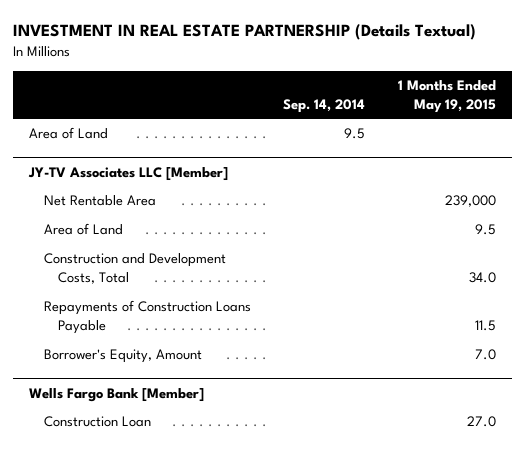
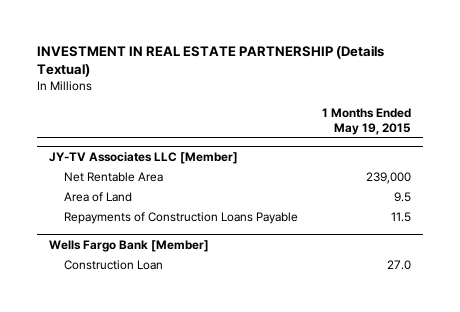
[283,98,366,113] Sep. 14, 2014 -> none
[29,127,109,140] Area of Land -> none
[43,253,226,285] Construction and Development Costs, Total -> none
[43,349,202,364] Borrower's Equity, Amount -> none

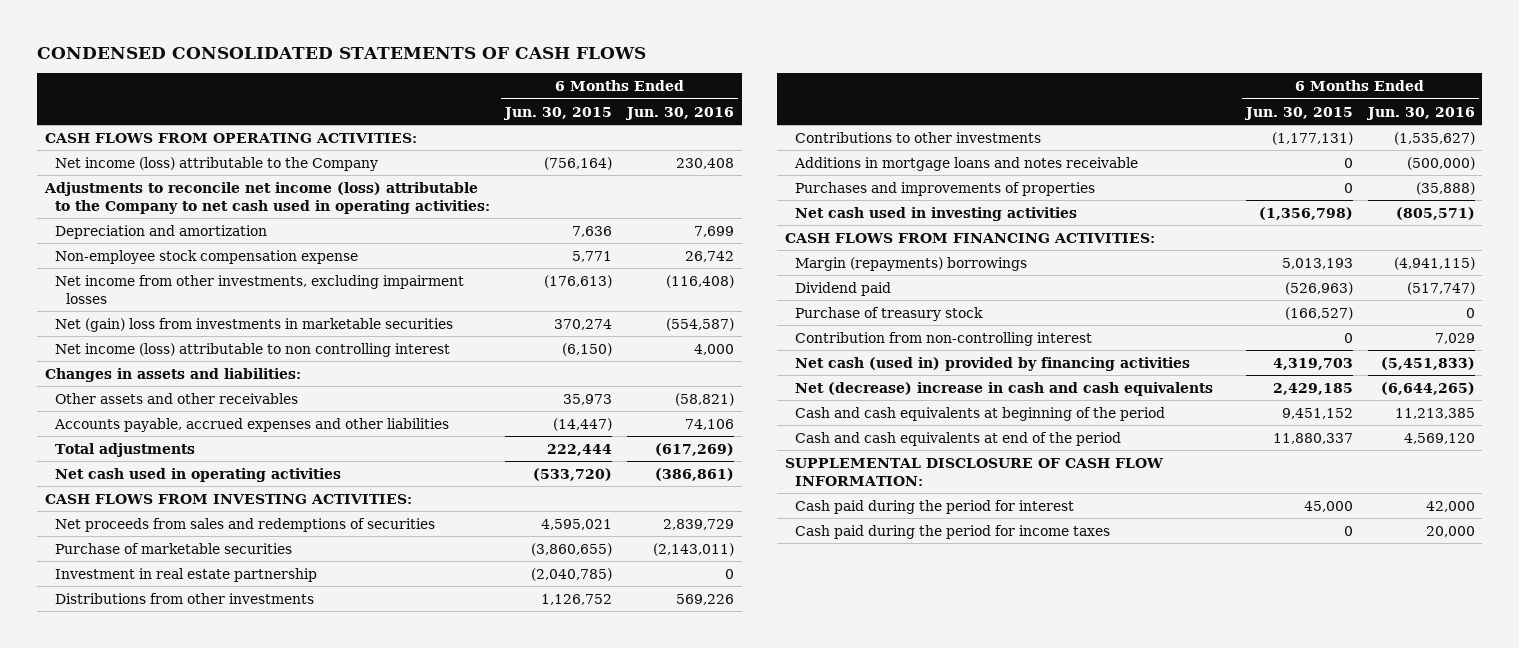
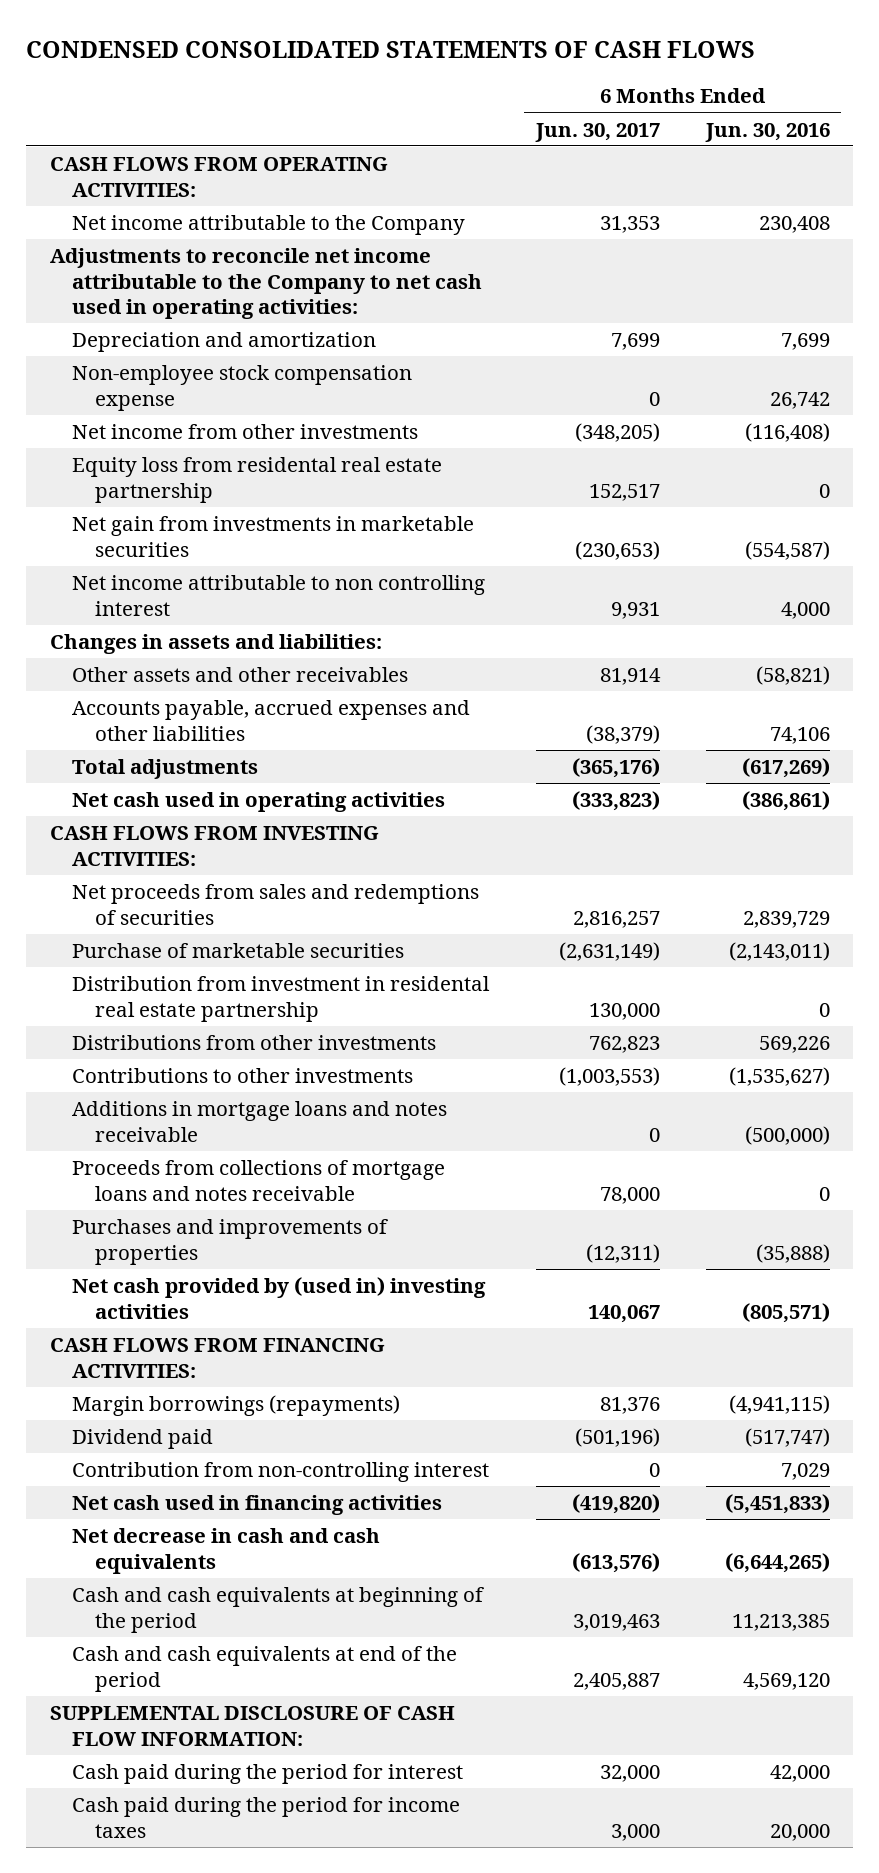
[503,106,613,120] Jun. 30, 2015 -> none
none -> [534,122,660,142] Jun. 30, 2017
[55,156,379,171] Net income (loss) attributable to the Company -> [72,215,466,236] Net income attributable to the Company
[43,181,491,214] Adjustments to reconcile net income (loss) attributable to the Company to net cash used in operating activities: -> [49,248,483,320] Adjustments to reconcile net income attributable to the Company to net cash used in operating activities:
[55,274,465,304] Net income from other investments, excluding impairment losses -> [72,424,419,440] Net income from other investments
none -> [72,457,443,503] Equity loss from residental real estate partnership
[55,317,454,332] Net (gain) loss from investments in marketable securities -> [72,516,475,557] Net gain from investments in marketable securities
[55,342,451,357] Net income (loss) attributable to non controlling interest -> [72,575,486,616] Net income attributable to non controlling interest
[55,567,318,582] Investment in real estate partnership -> [72,976,491,1022] Distribution from investment in residental real estate partnership
none -> [72,1160,446,1201] Proceeds from collections of mortgage loans and notes receivable
[795,206,1078,221] Net cash used in investing activities -> [72,1277,487,1319] Net cash provided by (used in) investing activities
[795,256,1028,271] Margin (repayments) borrowings -> [72,1395,401,1417] Margin borrowings (repayments)
[795,306,984,321] Purchase of treasury stock -> none
[795,356,1191,371] Net cash (used in) provided by financing activities -> [72,1495,443,1516] Net cash used in financing activities
[795,381,1214,396] Net (decrease) increase in cash and cash equivalents -> [72,1528,381,1574] Net decrease in cash and cash equivalents

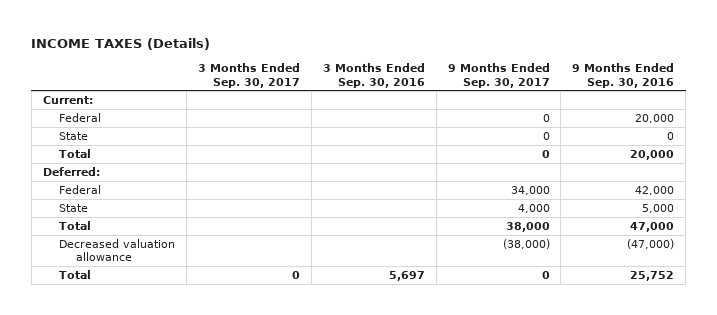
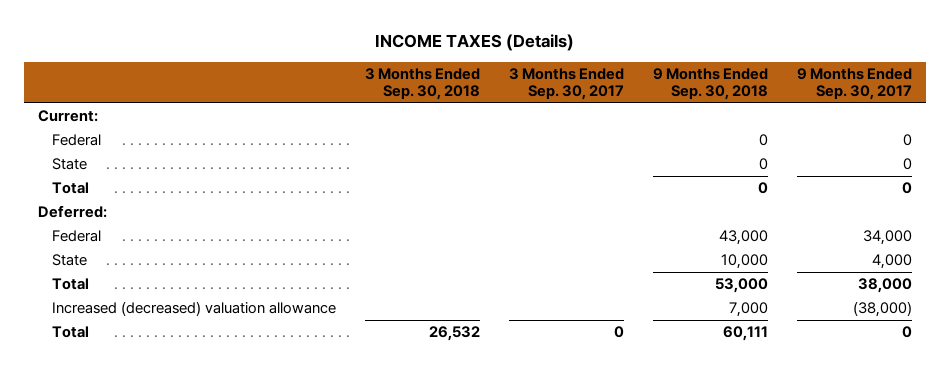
[322,63,425,88] 3 Months Ended Sep. 30, 2016 -> none
[572,63,675,88] 9 Months Ended Sep. 30, 2016 -> none
none -> [364,67,480,101] 3 Months Ended Sep. 30, 2018
none -> [652,67,768,101] 9 Months Ended Sep. 30, 2018
[59,238,176,262] Decreased valuation allowance -> [51,301,336,317] Increased (decreased) valuation allowance

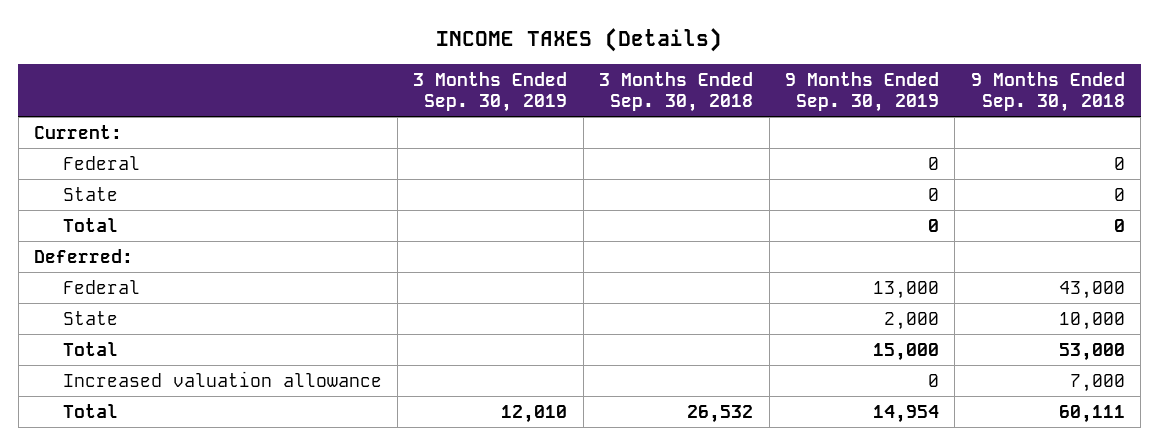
[508,67,624,101] 3 Months Ended Sep. 30, 2017 -> none
[796,67,912,101] 9 Months Ended Sep. 30, 2017 -> none
none -> [413,71,568,112] 3 Months Ended Sep. 30, 2019
none -> [784,71,939,112] 9 Months Ended Sep. 30, 2019
[51,301,336,317] Increased (decreased) valuation allowance -> [62,370,382,387] Increased valuation allowance

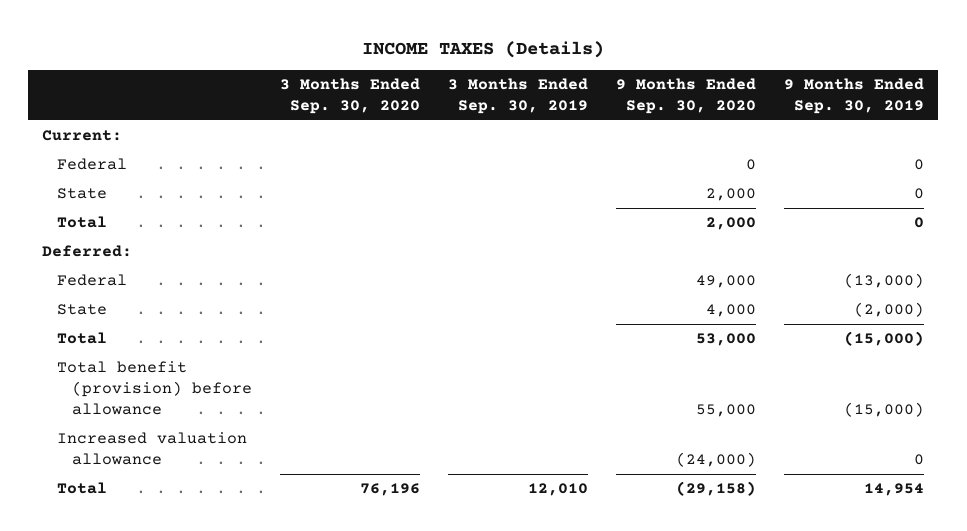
[599,71,754,112] 3 Months Ended Sep. 30, 2018 -> none
[970,71,1125,112] 9 Months Ended Sep. 30, 2018 -> none
none -> [280,78,421,115] 3 Months Ended Sep. 30, 2020
none -> [616,78,757,115] 9 Months Ended Sep. 30, 2020
[872,280,939,299] 13,000 -> [844,273,925,289] (13,000)
[883,311,939,330] 2,000 -> [854,302,925,318] (2,000)
[872,342,939,361] 15,000 -> [844,331,925,347] (15,000)
none -> [57,361,253,415] Total benefit (provision) before allowance

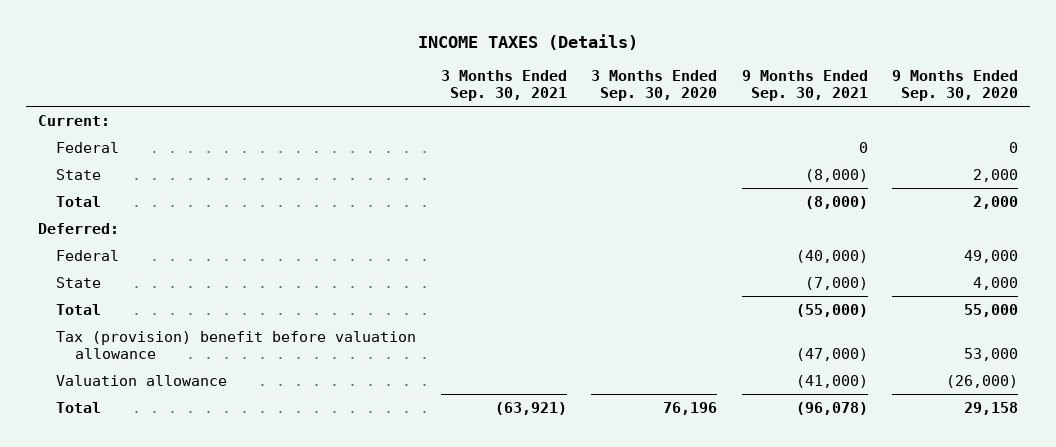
[448,78,589,115] 3 Months Ended Sep. 30, 2019 -> none
[784,78,925,115] 9 Months Ended Sep. 30, 2019 -> none
none -> [440,70,567,102] 3 Months Ended Sep. 30, 2021
none -> [741,70,868,102] 9 Months Ended Sep. 30, 2021
[696,333,757,347] 53,000 -> [964,303,1019,317] 55,000
[57,361,253,415] Total benefit (provision) before allowance -> [56,330,417,359] Tax (provision) benefit before valuation allowance
[696,403,757,417] 55,000 -> [964,347,1019,361] 53,000
[57,432,248,465] Increased valuation allowance -> [56,374,228,386] Valuation allowance
[676,451,757,467] (24,000) -> [946,374,1019,388] (26,000)
[676,481,757,497] (29,158) -> [964,401,1019,415] 29,158

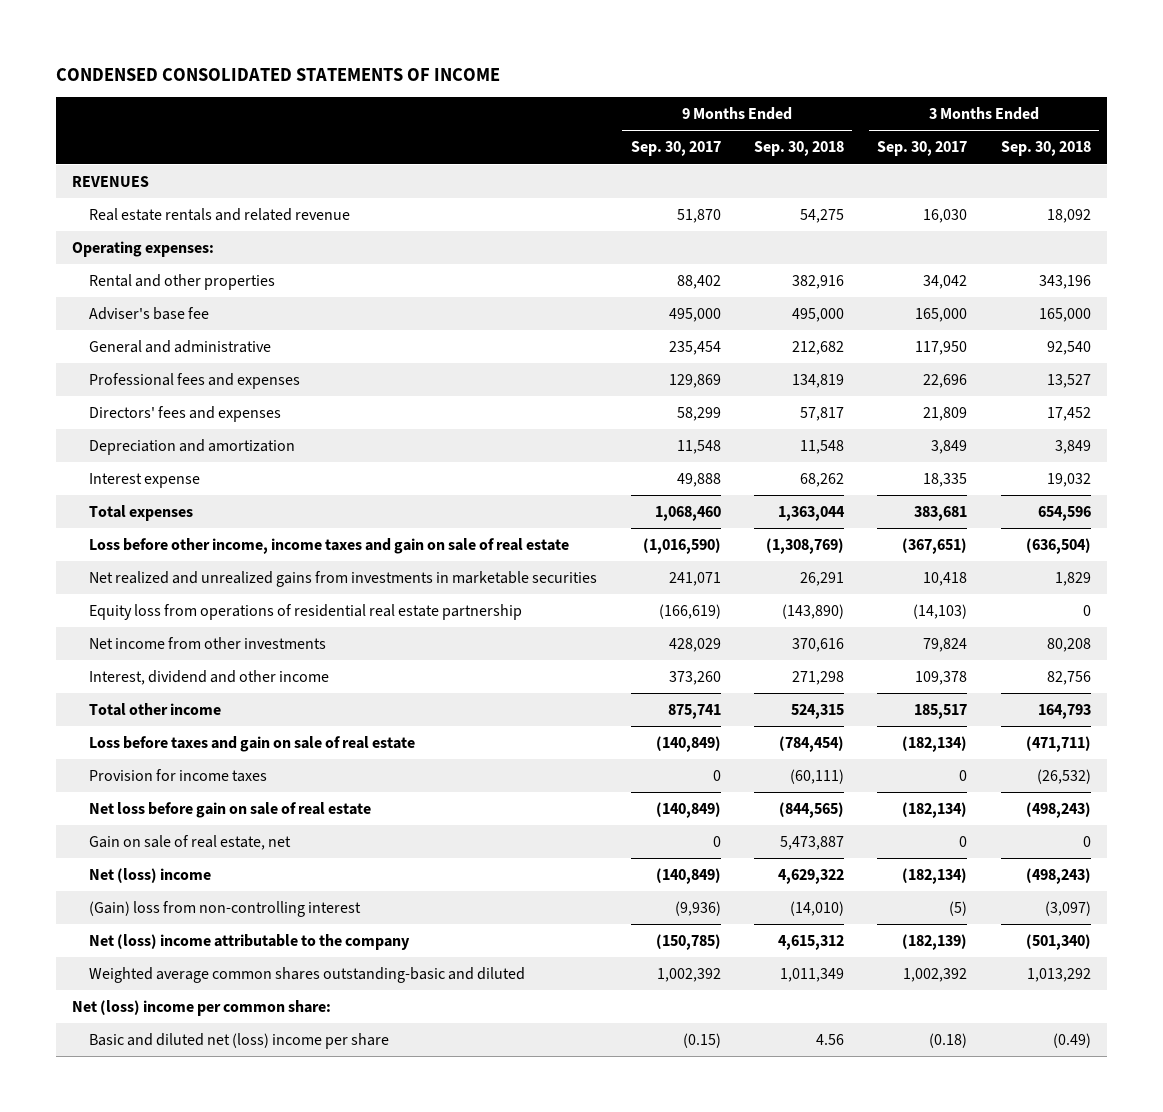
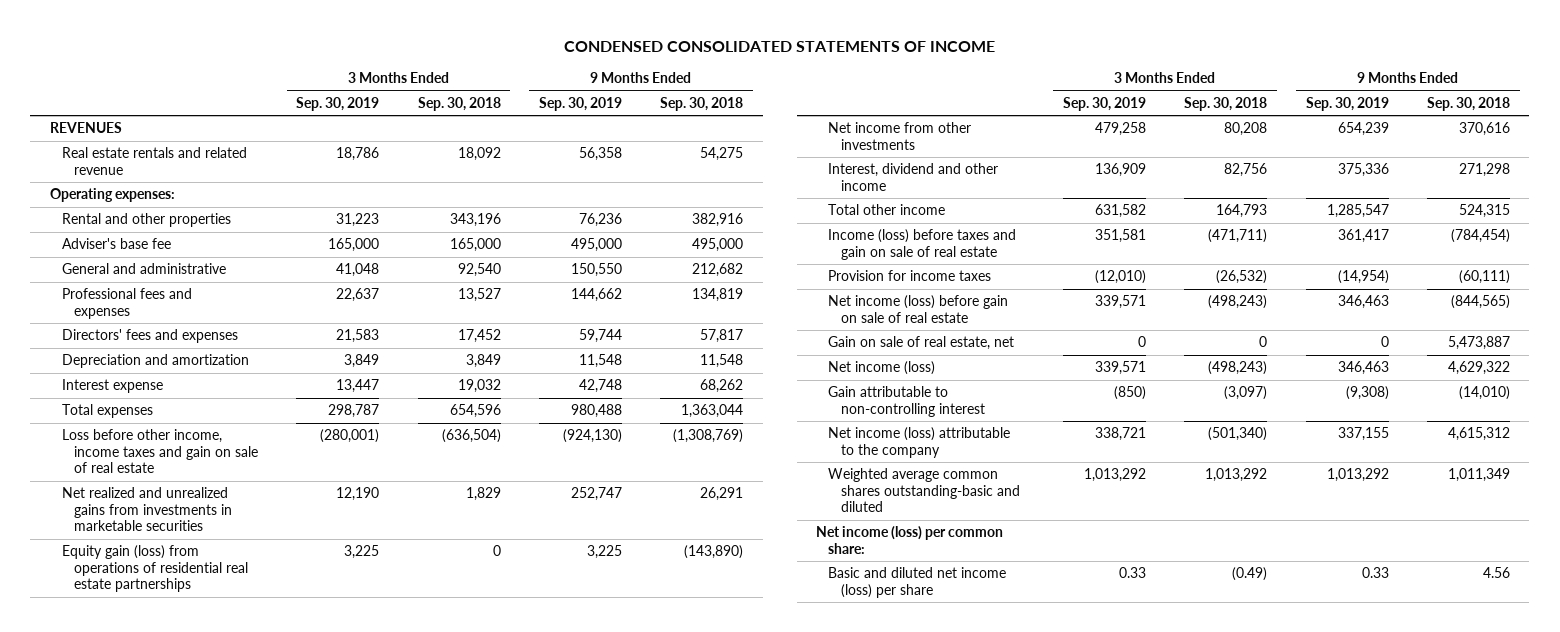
[630,141,721,157] Sep. 30, 2017 -> none
[877,141,968,157] Sep. 30, 2017 -> none
none -> [296,96,380,111] Sep. 30, 2019
none -> [539,96,623,111] Sep. 30, 2019
[89,603,523,620] Equity loss from operations of residential real estate partnership -> [61,545,249,593] Equity gain (loss) from operations of residential real estate partnerships
[89,735,416,752] Loss before taxes and gain on sale of real estate -> [828,229,1017,260] Income (loss) before taxes and gain on sale of real estate
[89,801,372,818] Net loss before gain on sale of real estate -> [828,295,1009,323] Net income (loss) before gain on sale of real estate
[89,867,212,883] Net (loss) income -> [828,361,936,376] Net income (loss)
[89,900,362,917] (Gain) loss from non-controlling interest -> [828,386,985,417] Gain attributable to non-controlling interest
[89,933,411,950] Net (loss) income attributable to the company -> [828,427,1011,458] Net income (loss) attributable to the company
[72,999,332,1016] Net (loss) income per common share: -> [816,526,1004,554] Net income (loss) per common share:
[89,1032,390,1049] Basic and diluted net (loss) income per share -> [828,567,1007,598] Basic and diluted net income (loss) per share

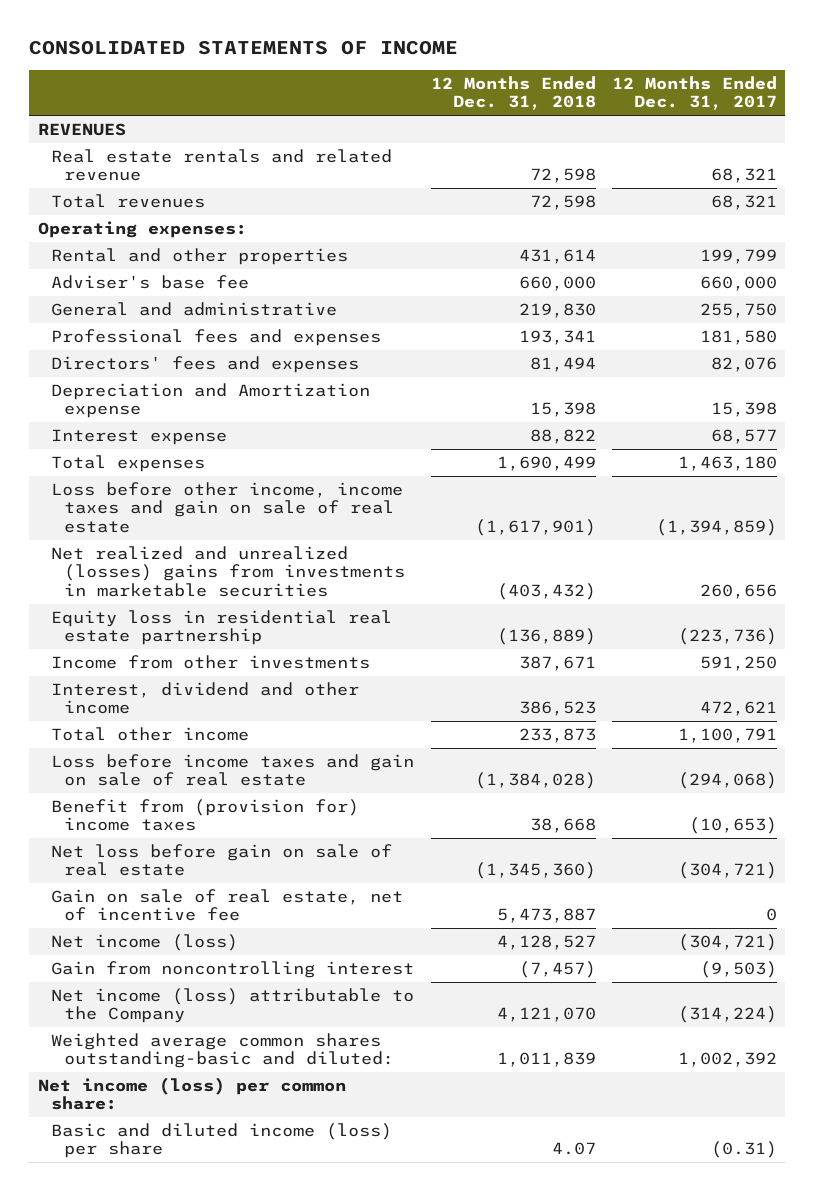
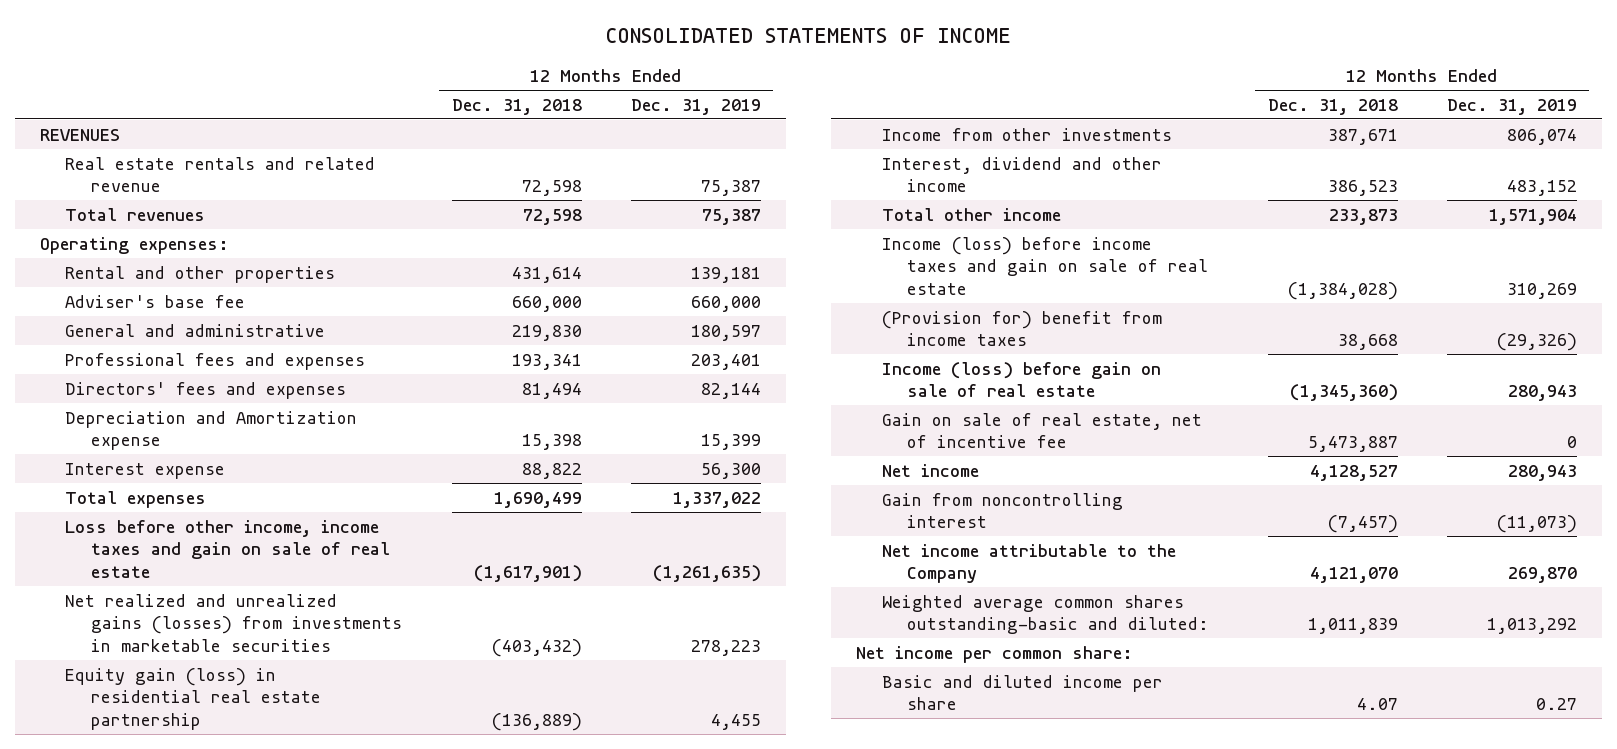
[612,75,778,111] 12 Months Ended Dec. 31, 2017 -> none
none -> [630,98,761,115] Dec. 31, 2019
[50,545,406,597] Net realized and unrealized (losses) gains from investments in marketable securities -> [65,593,403,652] Net realized and unrealized gains (losses) from investments in marketable securities
[50,609,392,646] Equity loss in residential real estate partnership -> [65,667,322,730] Equity gain (loss) in residential real estate partnership
[50,753,414,787] Loss before income taxes and gain on sale of real estate -> [881,236,1209,295] Income (loss) before income taxes and gain on sale of real estate
[50,798,359,832] Benefit from (provision for) income taxes -> [881,310,1162,347] (Provision for) benefit from income taxes
[50,843,392,877] Net loss before gain on sale of real estate -> [881,361,1161,398] Income (loss) before gain on sale of real estate
[50,933,238,951] Net income (loss) -> [881,463,979,477] Net income
[50,987,414,1024] Net income (loss) attributable to the Company -> [881,543,1176,584] Net income attributable to the Company
[37,1076,346,1111] Net income (loss) per common share: -> [855,645,1133,663] Net income per common share:
[50,1122,392,1159] Basic and diluted income (loss) per share -> [881,674,1163,711] Basic and diluted income per share

